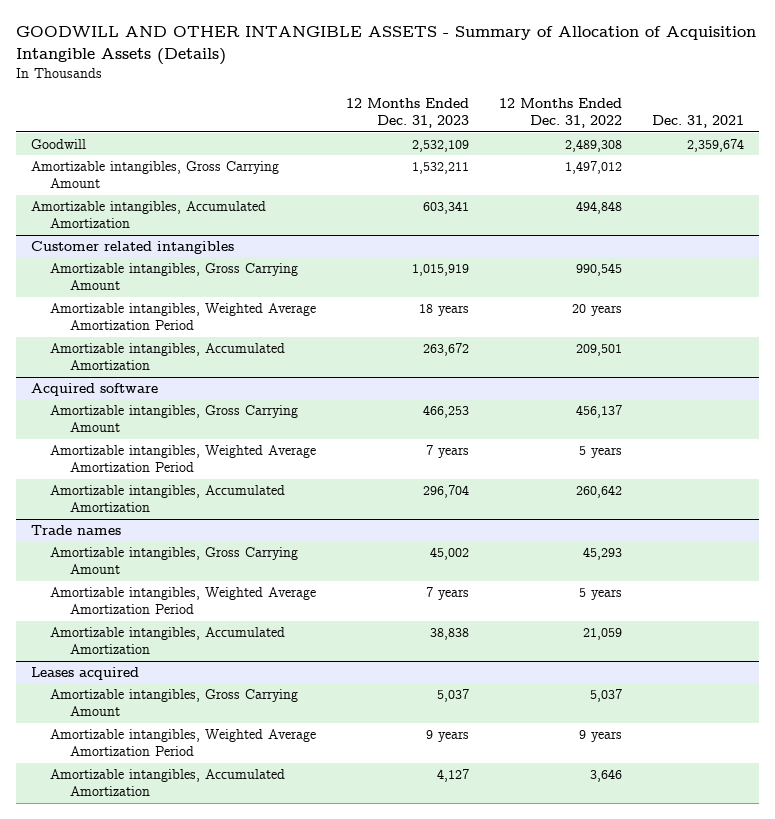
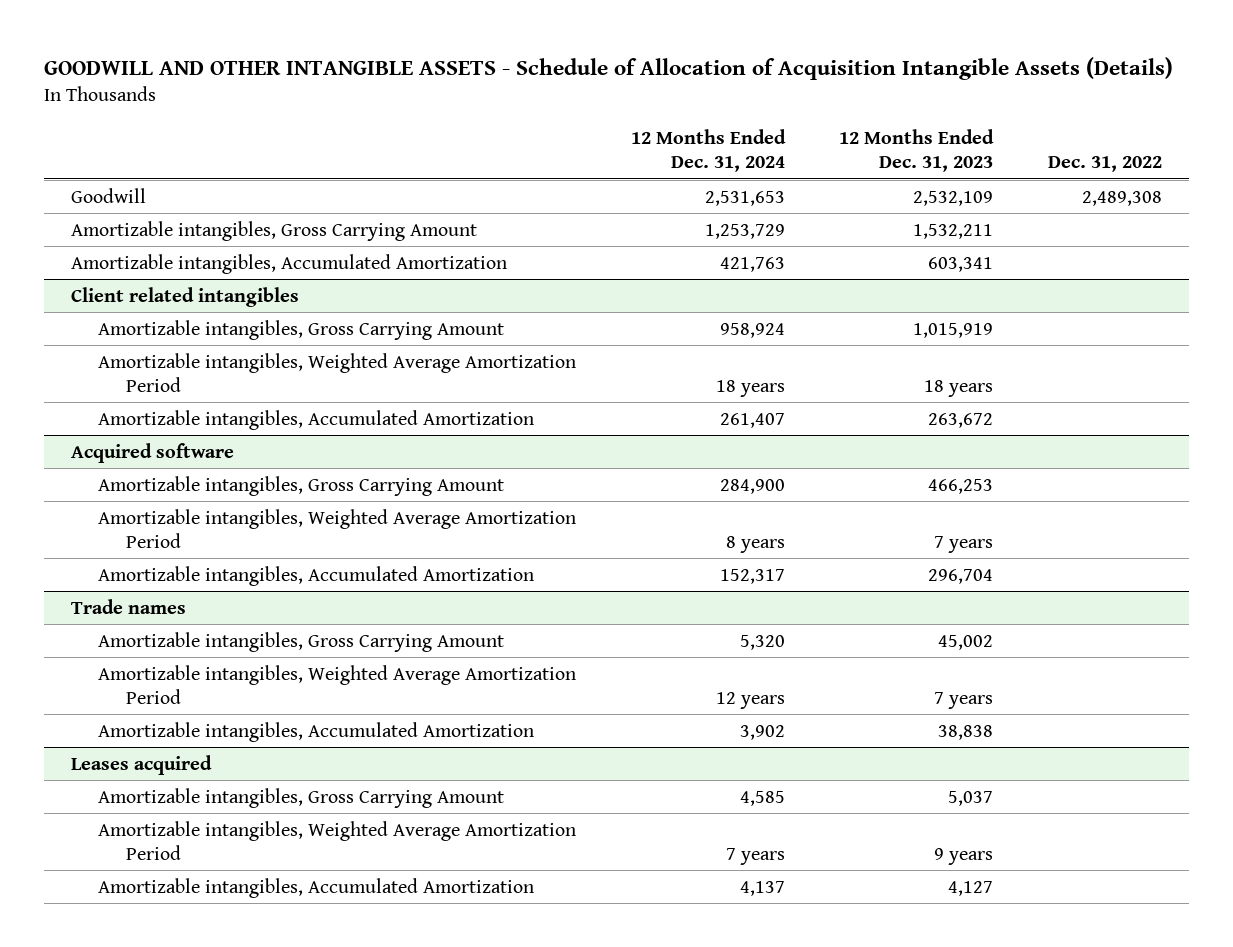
[15,26,756,66] GOODWILL AND OTHER INTANGIBLE ASSETS - Summary of Allocation of Acquisition Intangible Assets (Details) -> [43,56,1173,80] GOODWILL AND OTHER INTANGIBLE ASSETS - Schedule of Allocation of Acquisition Intangible Assets (Details)
[499,98,623,129] 12 Months Ended Dec. 31, 2022 -> none
[652,115,745,129] Dec. 31, 2021 -> none
none -> [630,129,786,173] 12 Months Ended Dec. 31, 2024
none -> [1047,156,1162,173] Dec. 31, 2022
[30,240,234,254] Customer related intangibles -> [70,286,299,307] Client related intangibles

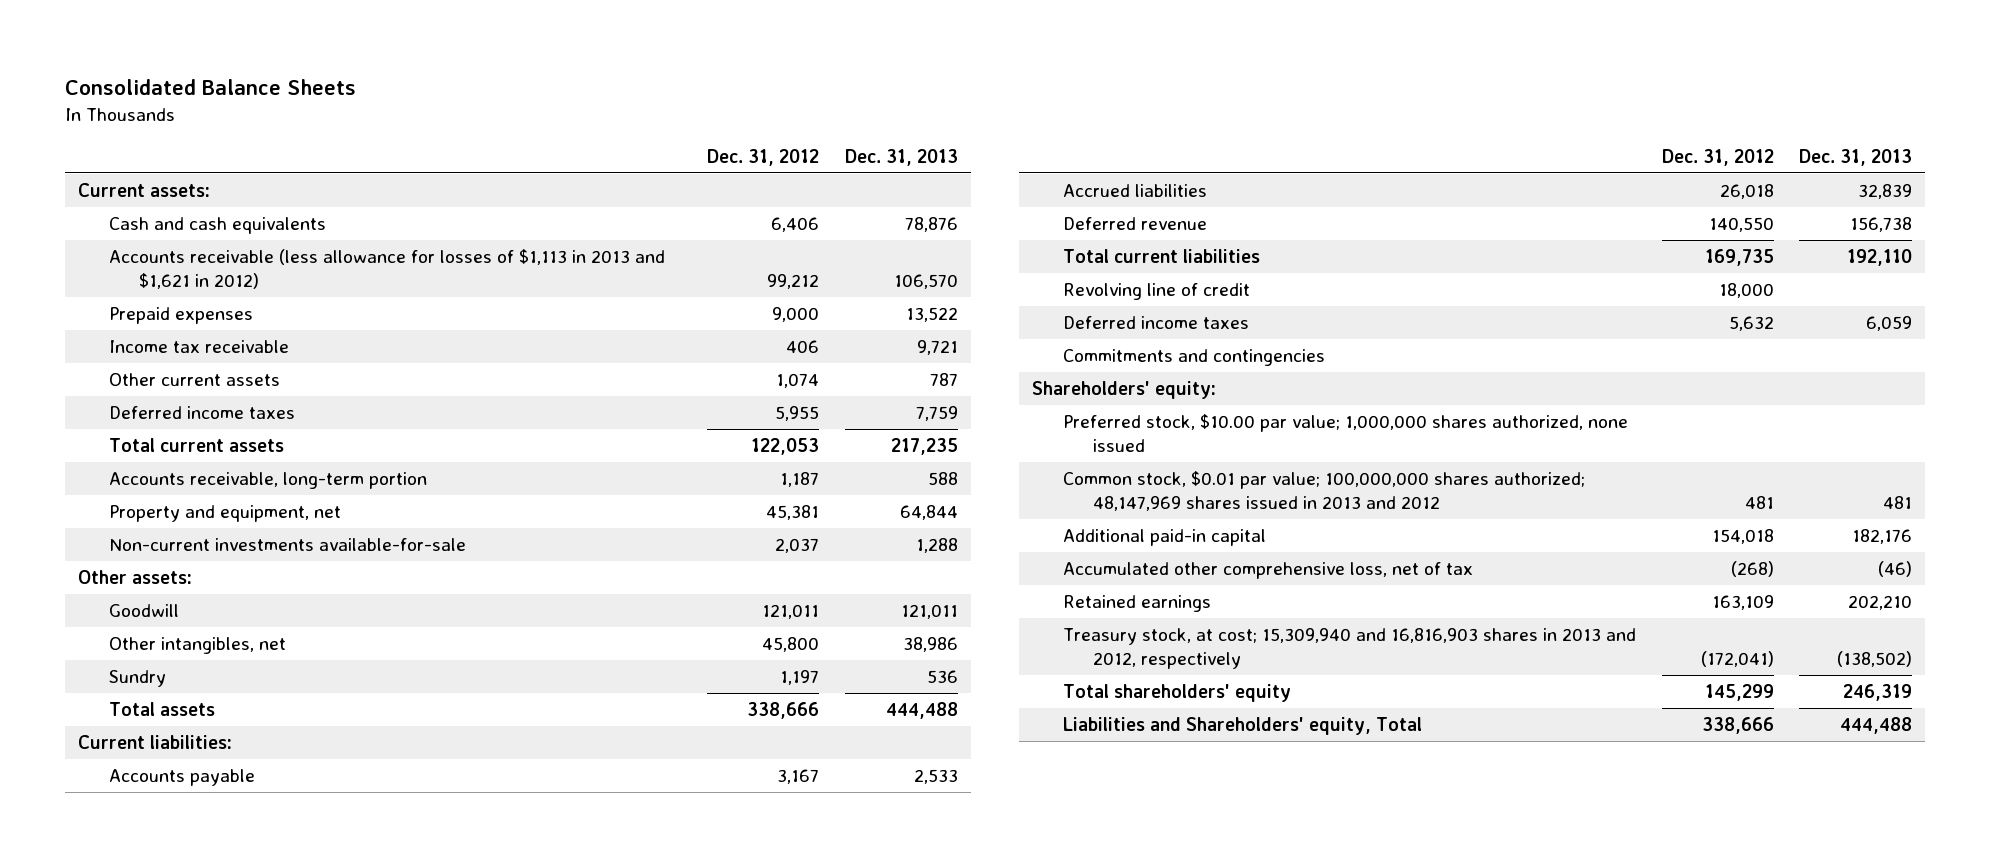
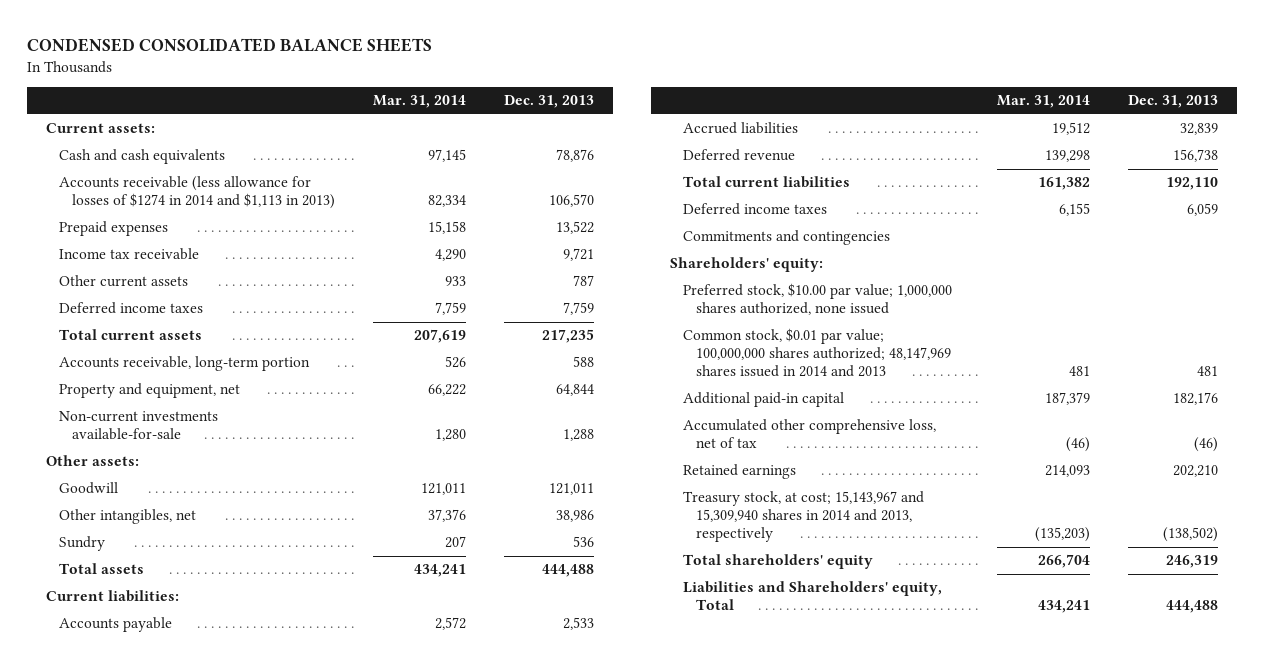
[64,78,356,95] Consolidated Balance Sheets -> [27,38,433,53] CONDENSED CONSOLIDATED BALANCE SHEETS
[707,148,820,166] Dec. 31, 2012 -> none
none -> [373,95,467,109] Mar. 31, 2014
[108,248,665,290] Accounts receivable (less allowance for losses of $1,113 in 2013 and $1,621 in 2012) -> [59,176,335,210] Accounts receivable (less allowance for losses of $1274 in 2014 and $1,113 in 2013)
[1062,282,1250,300] Revolving line of credit -> none
[1062,470,1585,512] Common stock, $0.01 par value; 100,000,000 shares authorized; 48,147,969 shares issued in 2013 and 2012 -> [683,328,951,378] Common stock, $0.01 par value; 100,000,000 shares authorized; 48,147,969 shares issued in 2014 and 2013
[1062,627,1636,670] Treasury stock, at cost; 15,309,940 and 16,816,903 shares in 2013 and 2012, respectively -> [683,491,925,543] Treasury stock, at cost; 15,143,967 and 15,309,940 shares in 2014 and 2013, respectively

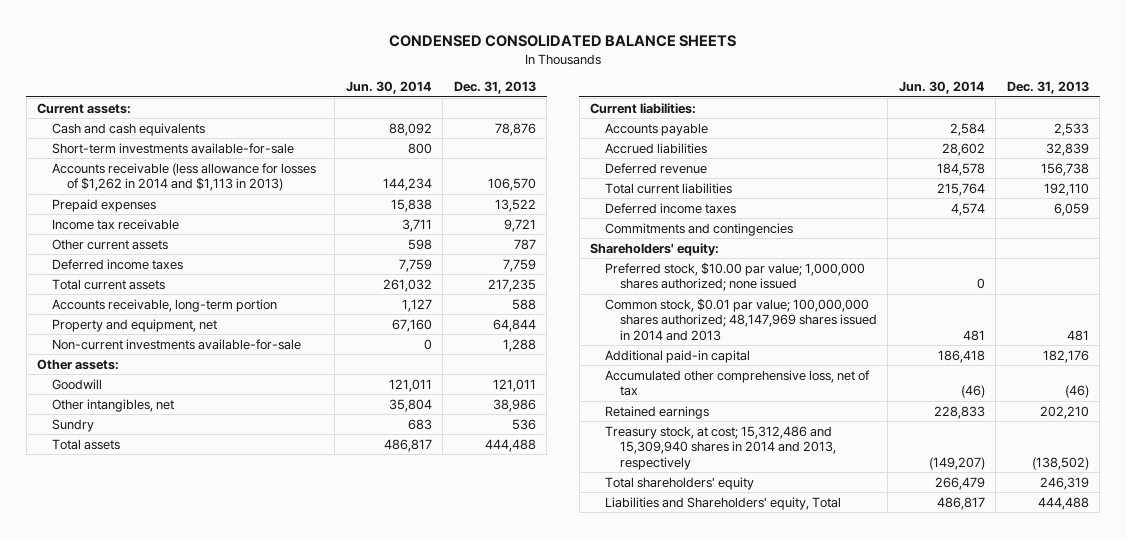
[373,95,467,109] Mar. 31, 2014 -> none
none -> [345,81,432,95] Jun. 30, 2014
none -> [51,142,294,154] Short-term investments available-for-sale
[59,176,335,210] Accounts receivable (less allowance for losses of $1274 in 2014 and $1,113 in 2013) -> [51,162,316,192] Accounts receivable (less allowance for losses of $1,262 in 2014 and $1,113 in 2013)
[683,283,953,316] Preferred stock, $10.00 par value; 1,000,000 shares authorized, none issued -> [604,261,865,292] Preferred stock, $10.00 par value; 1,000,000 shares authorized; none issued
[683,491,925,543] Treasury stock, at cost; 15,143,967 and 15,309,940 shares in 2014 and 2013, respectively -> [604,425,836,470] Treasury stock, at cost; 15,312,486 and 15,309,940 shares in 2014 and 2013, respectively

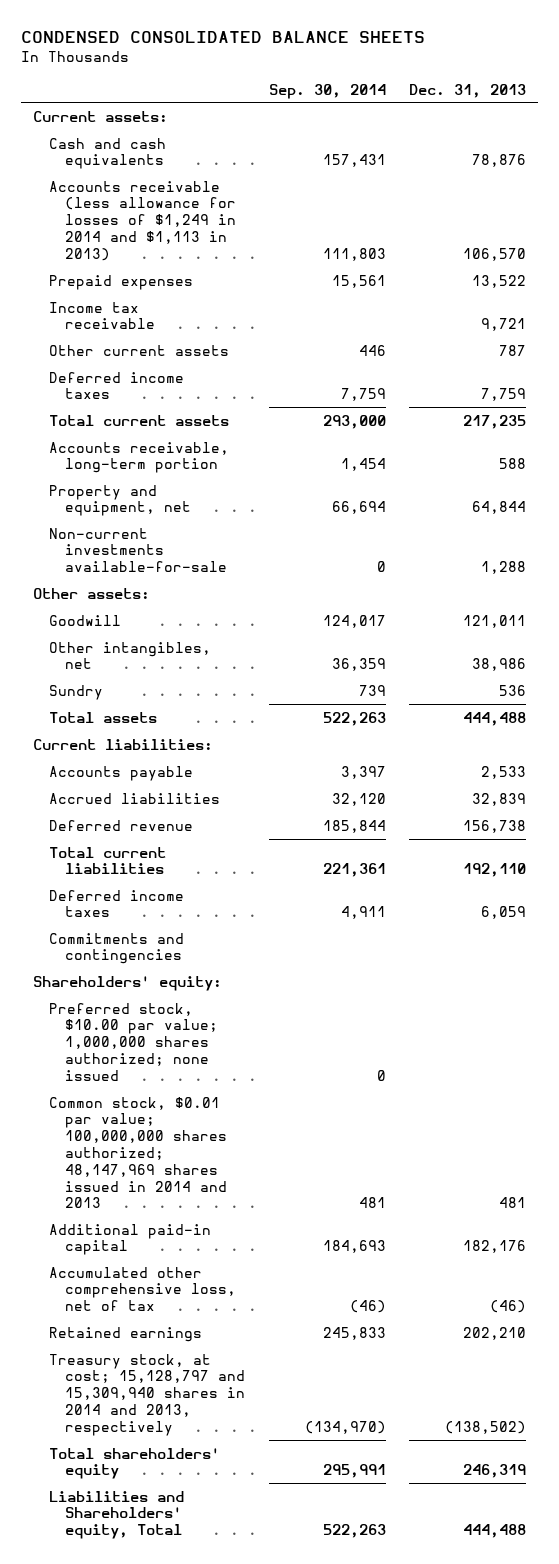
[345,81,432,95] Jun. 30, 2014 -> none
none -> [268,83,386,99] Sep. 30, 2014
[51,142,294,154] Short-term investments available-for-sale -> none
[51,162,316,192] Accounts receivable (less allowance for losses of $1,262 in 2014 and $1,113 in 2013) -> [49,180,237,261] Accounts receivable (less allowance for losses of $1,249 in 2014 and $1,113 in 2013)
[604,425,836,470] Treasury stock, at cost; 15,312,486 and 15,309,940 shares in 2014 and 2013, respectively -> [49,1353,246,1436] Treasury stock, at cost; 15,128,797 and 15,309,940 shares in 2014 and 2013, respectively

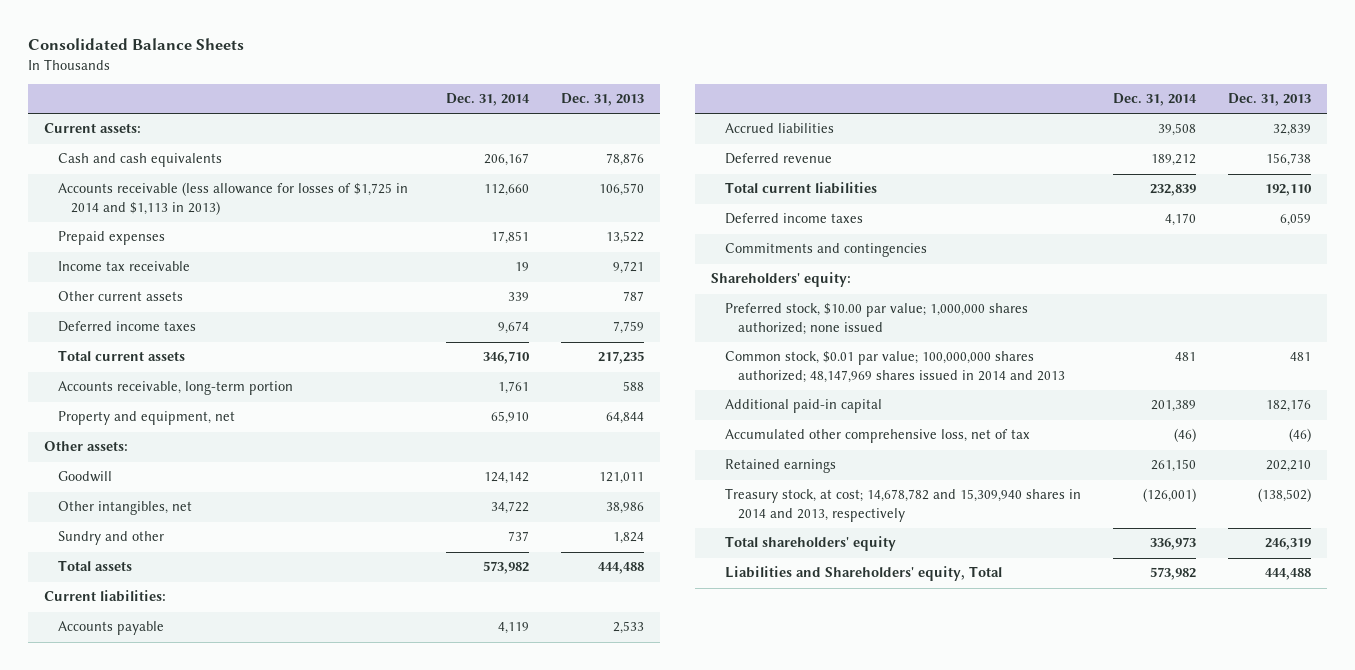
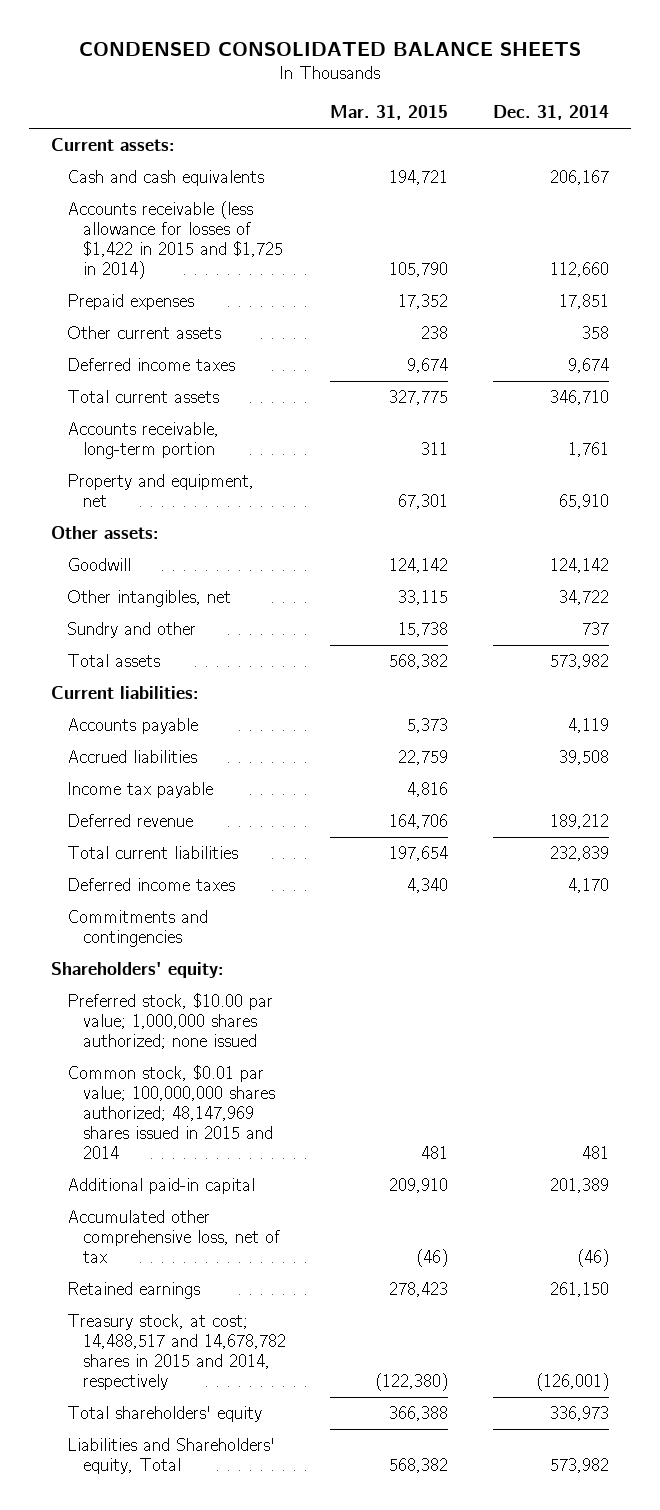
[28,38,245,51] Consolidated Balance Sheets -> [79,41,582,56] CONDENSED CONSOLIDATED BALANCE SHEETS
[560,93,644,107] Dec. 31, 2013 -> none
none -> [330,105,449,121] Mar. 31, 2015
[57,182,408,215] Accounts receivable (less allowance for losses of $1,725 in 2014 and $1,113 in 2013) -> [67,200,283,279] Accounts receivable (less allowance for losses of $1,422 in 2015 and $1,725 in 2014)
[57,261,190,272] Income tax receivable -> none
[507,292,529,302] 339 -> [581,325,609,339] 358
none -> [67,781,214,798] Income tax payable
[724,351,1066,383] Common stock, $0.01 par value; 100,000,000 shares authorized; 48,147,969 shares issued in 2014 and 2013 -> [67,1064,275,1159] Common stock, $0.01 par value; 100,000,000 shares authorized; 48,147,969 shares issued in 2015 and 2014
[724,488,1081,522] Treasury stock, at cost; 14,678,782 and 15,309,940 shares in 2014 and 2013, respectively -> [67,1313,286,1390] Treasury stock, at cost; 14,488,517 and 14,678,782 shares in 2015 and 2014, respectively

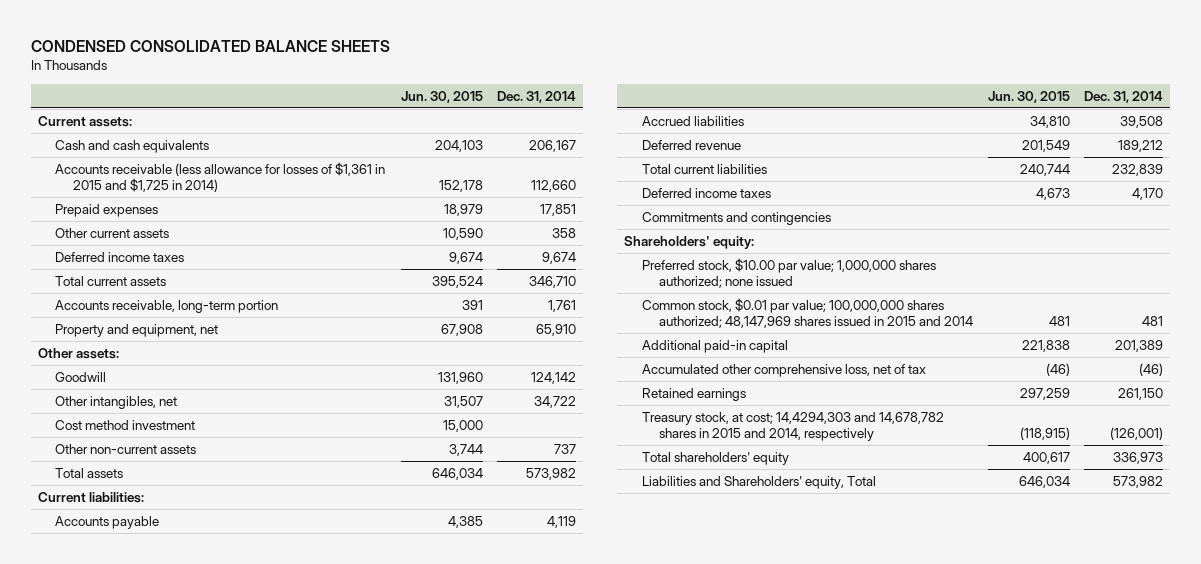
[330,105,449,121] Mar. 31, 2015 -> none
none -> [401,90,484,103] Jun. 30, 2015
[67,200,283,279] Accounts receivable (less allowance for losses of $1,422 in 2015 and $1,725 in 2014) -> [55,162,386,193] Accounts receivable (less allowance for losses of $1,361 in 2015 and $1,725 in 2014)
none -> [55,420,196,431] Cost method investment
[67,621,197,638] Sundry and other -> [55,444,197,455] Other non-current assets
[67,781,214,798] Income tax payable -> none
[67,1313,286,1390] Treasury stock, at cost; 14,488,517 and 14,678,782 shares in 2015 and 2014, respectively -> [641,412,944,442] Treasury stock, at cost; 14,4294,303 and 14,678,782 shares in 2015 and 2014, respectively

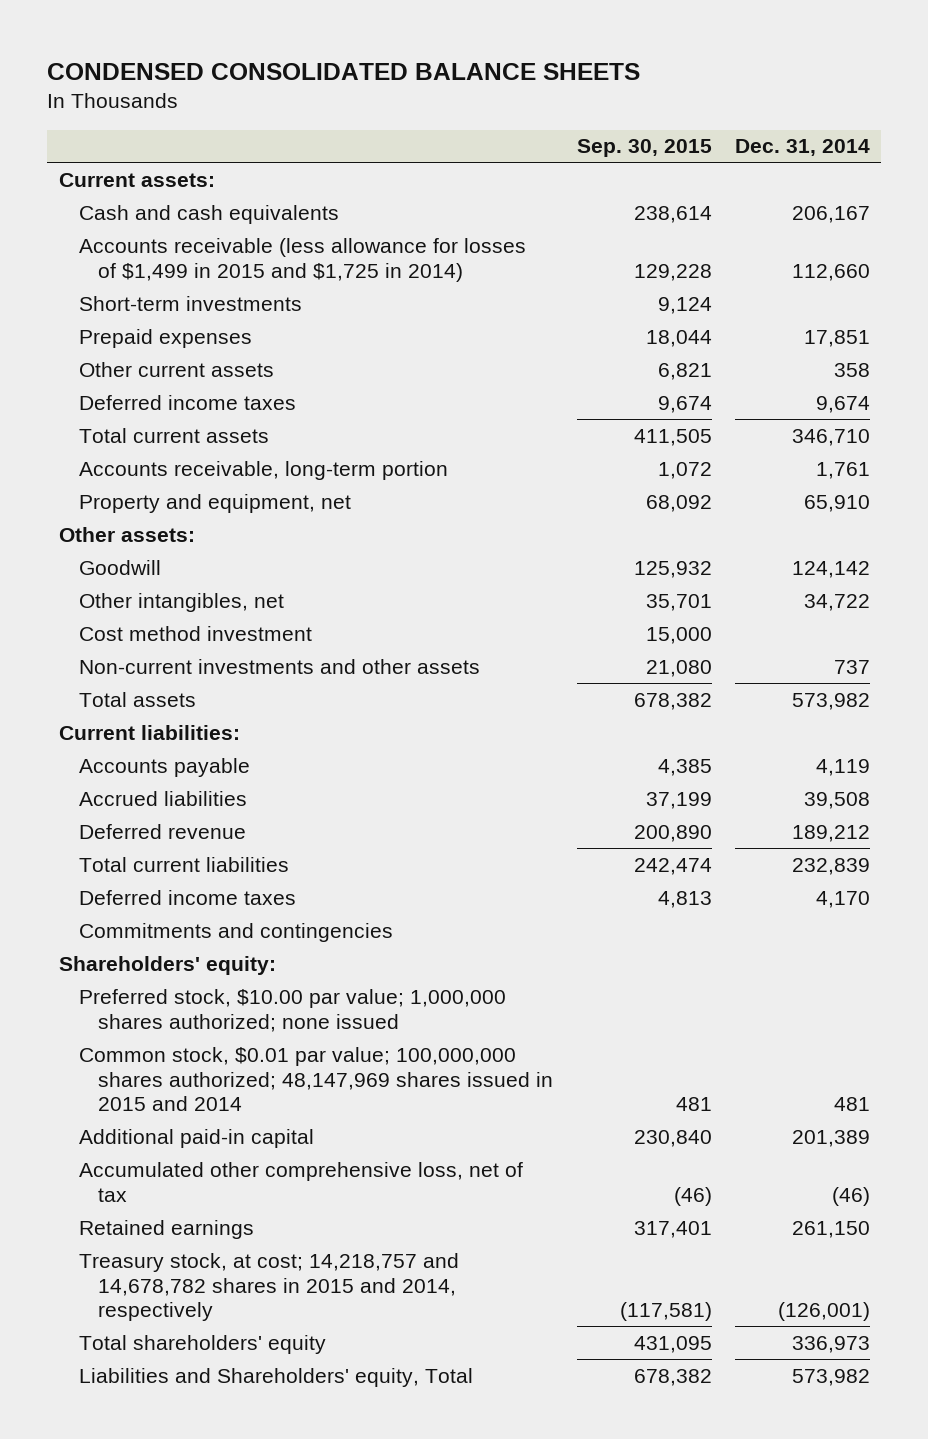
[401,90,484,103] Jun. 30, 2015 -> none
none -> [576,139,712,158] Sep. 30, 2015
[55,162,386,193] Accounts receivable (less allowance for losses of $1,361 in 2015 and $1,725 in 2014) -> [78,237,526,282] Accounts receivable (less allowance for losses of $1,499 in 2015 and $1,725 in 2014)
none -> [78,295,302,311] Short-term investments
[55,444,197,455] Other non-current assets -> [78,658,480,674] Non-current investments and other assets
[641,412,944,442] Treasury stock, at cost; 14,4294,303 and 14,678,782 shares in 2015 and 2014, respectively -> [78,1252,459,1322] Treasury stock, at cost; 14,218,757 and 14,678,782 shares in 2015 and 2014, respectively

